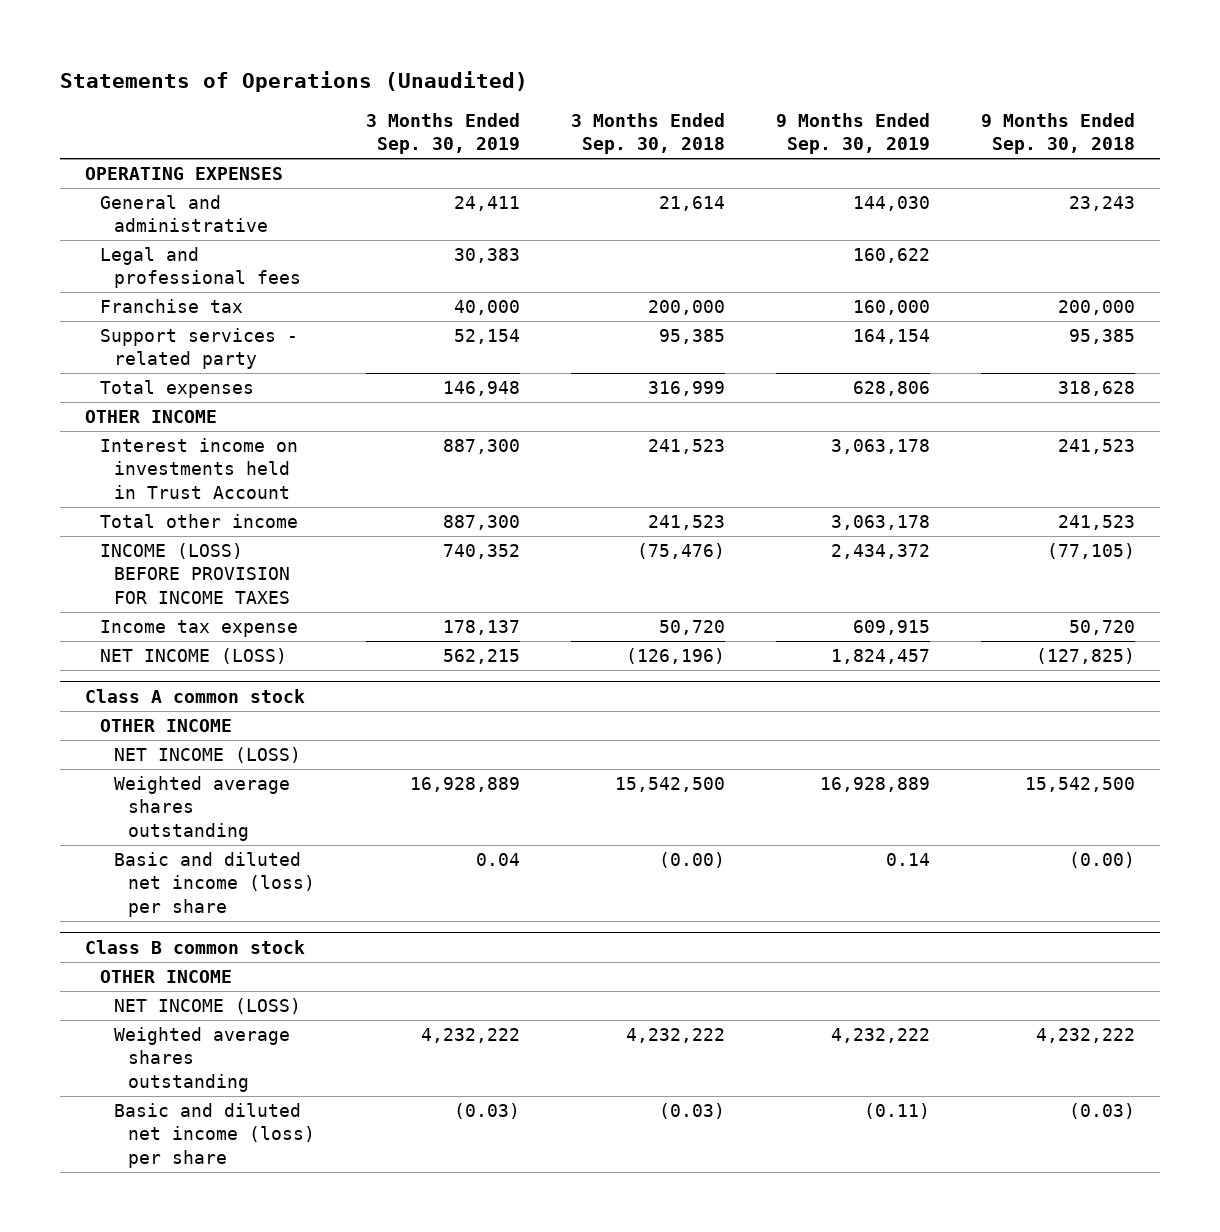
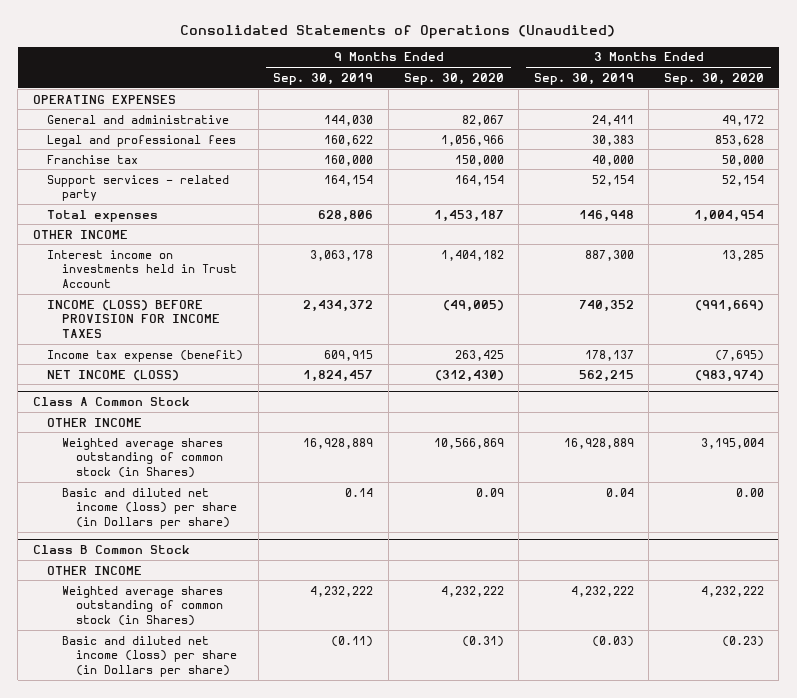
[59,70,528,92] Statements of Operations (Unaudited) -> [180,25,616,40] Consolidated Statements of Operations (Unaudited)
[570,113,725,155] 3 Months Ended Sep. 30, 2018 -> none
[980,113,1135,155] 9 Months Ended Sep. 30, 2018 -> none
none -> [403,72,504,85] Sep. 30, 2020
none -> [663,72,764,85] Sep. 30, 2020
[99,514,298,529] Total other income -> none
[99,620,298,638] Income tax expense -> [47,349,244,362] Income tax expense (benefit)
[85,688,306,703] Class A common stock -> [32,396,190,406] Class A Common Stock
[113,747,301,764] NET INCOME (LOSS) -> none
[113,776,290,841] Weighted average shares outstanding -> [61,437,224,479] Weighted average shares outstanding of common stock (in Shares)
[113,852,316,917] Basic and diluted net income (loss) per share -> [61,487,238,530] Basic and diluted net income (loss) per share (in Dollars per share)
[85,939,306,954] Class B common stock -> [32,544,190,554] Class B Common Stock
[113,998,301,1015] NET INCOME (LOSS) -> none
[113,1027,290,1092] Weighted average shares outstanding -> [61,585,224,627] Weighted average shares outstanding of common stock (in Shares)
[113,1103,316,1168] Basic and diluted net income (loss) per share -> [61,635,238,678] Basic and diluted net income (loss) per share (in Dollars per share)

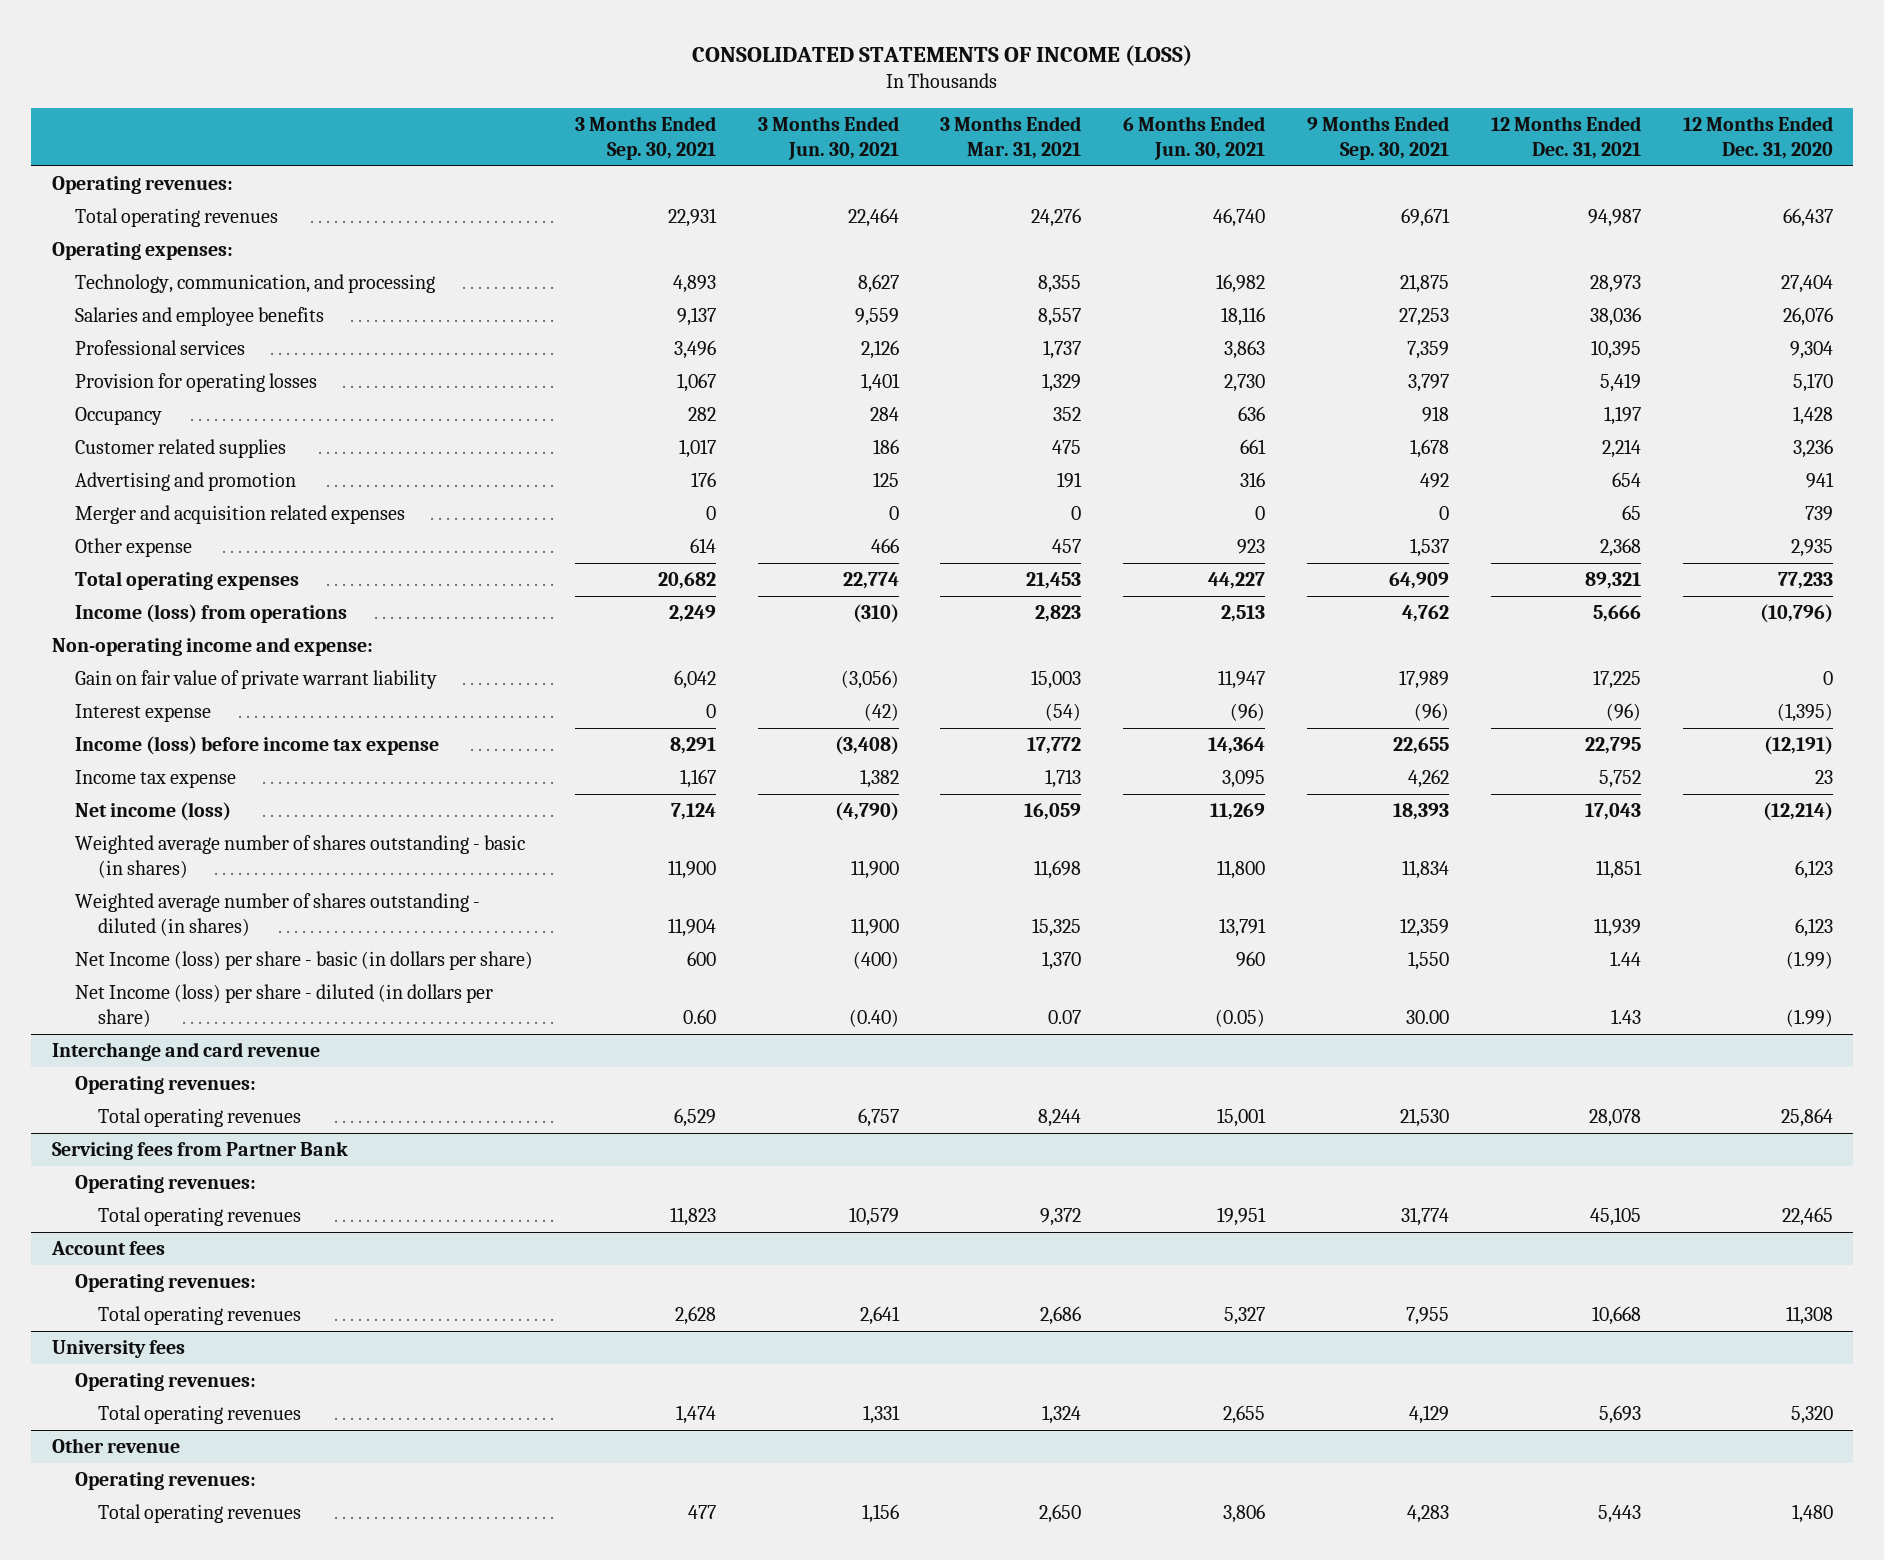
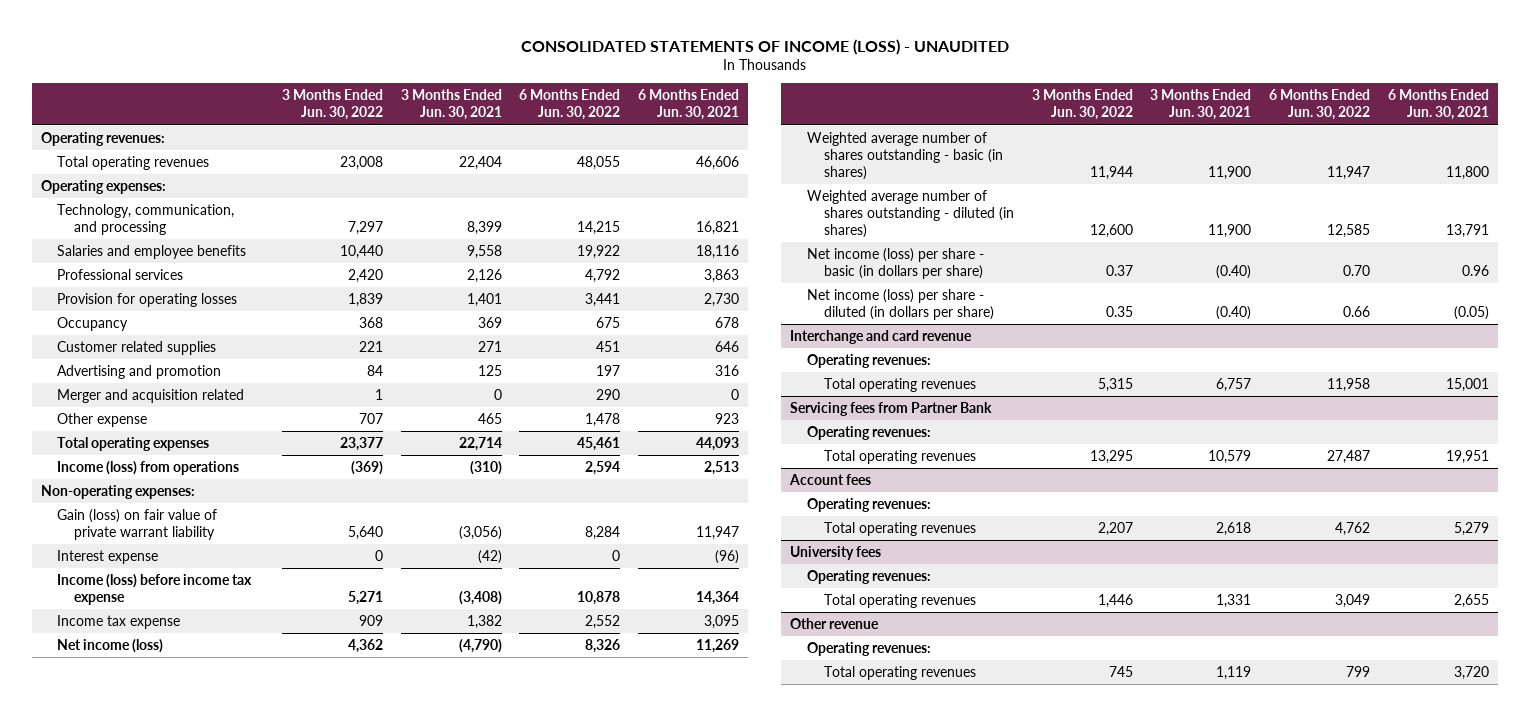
[692,44,1193,66] CONSOLIDATED STATEMENTS OF INCOME (LOSS) -> [520,39,1009,56] CONSOLIDATED STATEMENTS OF INCOME (LOSS) - UNAUDITED
[574,116,716,161] 3 Months Ended Sep. 30, 2021 -> none
[940,116,1082,160] 3 Months Ended Mar. 31, 2021 -> none
[1306,116,1449,161] 9 Months Ended Sep. 30, 2021 -> none
[1490,116,1641,160] 12 Months Ended Dec. 31, 2021 -> none
[1682,116,1833,160] 12 Months Ended Dec. 31, 2020 -> none
none -> [281,89,383,121] 3 Months Ended Jun. 30, 2022
none -> [519,89,621,121] 6 Months Ended Jun. 30, 2022
[847,208,899,228] 22,464 -> [458,155,502,170] 22,404
[1213,208,1266,228] 46,740 -> [696,155,740,170] 46,606
[857,274,899,294] 8,627 -> [466,220,502,235] 8,399
[1216,274,1266,294] 16,982 -> [696,220,740,235] 16,821
[854,308,899,327] 9,559 -> [466,244,502,259] 9,558
[869,407,899,422] 284 -> [477,316,502,328] 369
[1238,406,1266,422] 636 -> [715,316,740,328] 678
[872,439,899,455] 186 -> [477,340,502,352] 271
[1240,439,1267,455] 661 -> [715,340,740,352] 646
[74,505,405,525] Merger and acquisition related expenses -> [57,388,245,403] Merger and acquisition related
[870,538,899,554] 466 -> [477,412,502,424] 465
[842,572,899,590] 22,774 -> [458,436,502,451] 22,714
[1208,572,1266,590] 44,227 -> [696,436,740,451] 44,093
[51,637,373,657] Non-operating income and expense: -> [40,484,195,499] Non-operating expenses:
[74,670,437,690] Gain on fair value of private warrant liability -> [57,508,218,540] Gain (loss) on fair value of private warrant liability
[74,951,533,971] Net Income (loss) per share - basic (in dollars per share) -> [806,247,984,279] Net income (loss) per share - basic (in dollars per share)
[852,951,899,970] (400) -> [1216,264,1252,279] (0.40)
[1236,951,1266,968] 960 -> [1461,264,1489,276] 0.96
[74,984,493,1027] Net Income (loss) per share - diluted (in dollars per share) -> [806,288,994,320] Net income (loss) per share - diluted (in dollars per share)
[859,1306,900,1326] 2,641 -> [1216,521,1252,536] 2,618
[1224,1307,1266,1326] 5,327 -> [1453,521,1489,536] 5,279
[861,1504,899,1524] 1,156 -> [1216,665,1252,680] 1,119
[1223,1504,1266,1524] 3,806 -> [1453,665,1489,680] 3,720

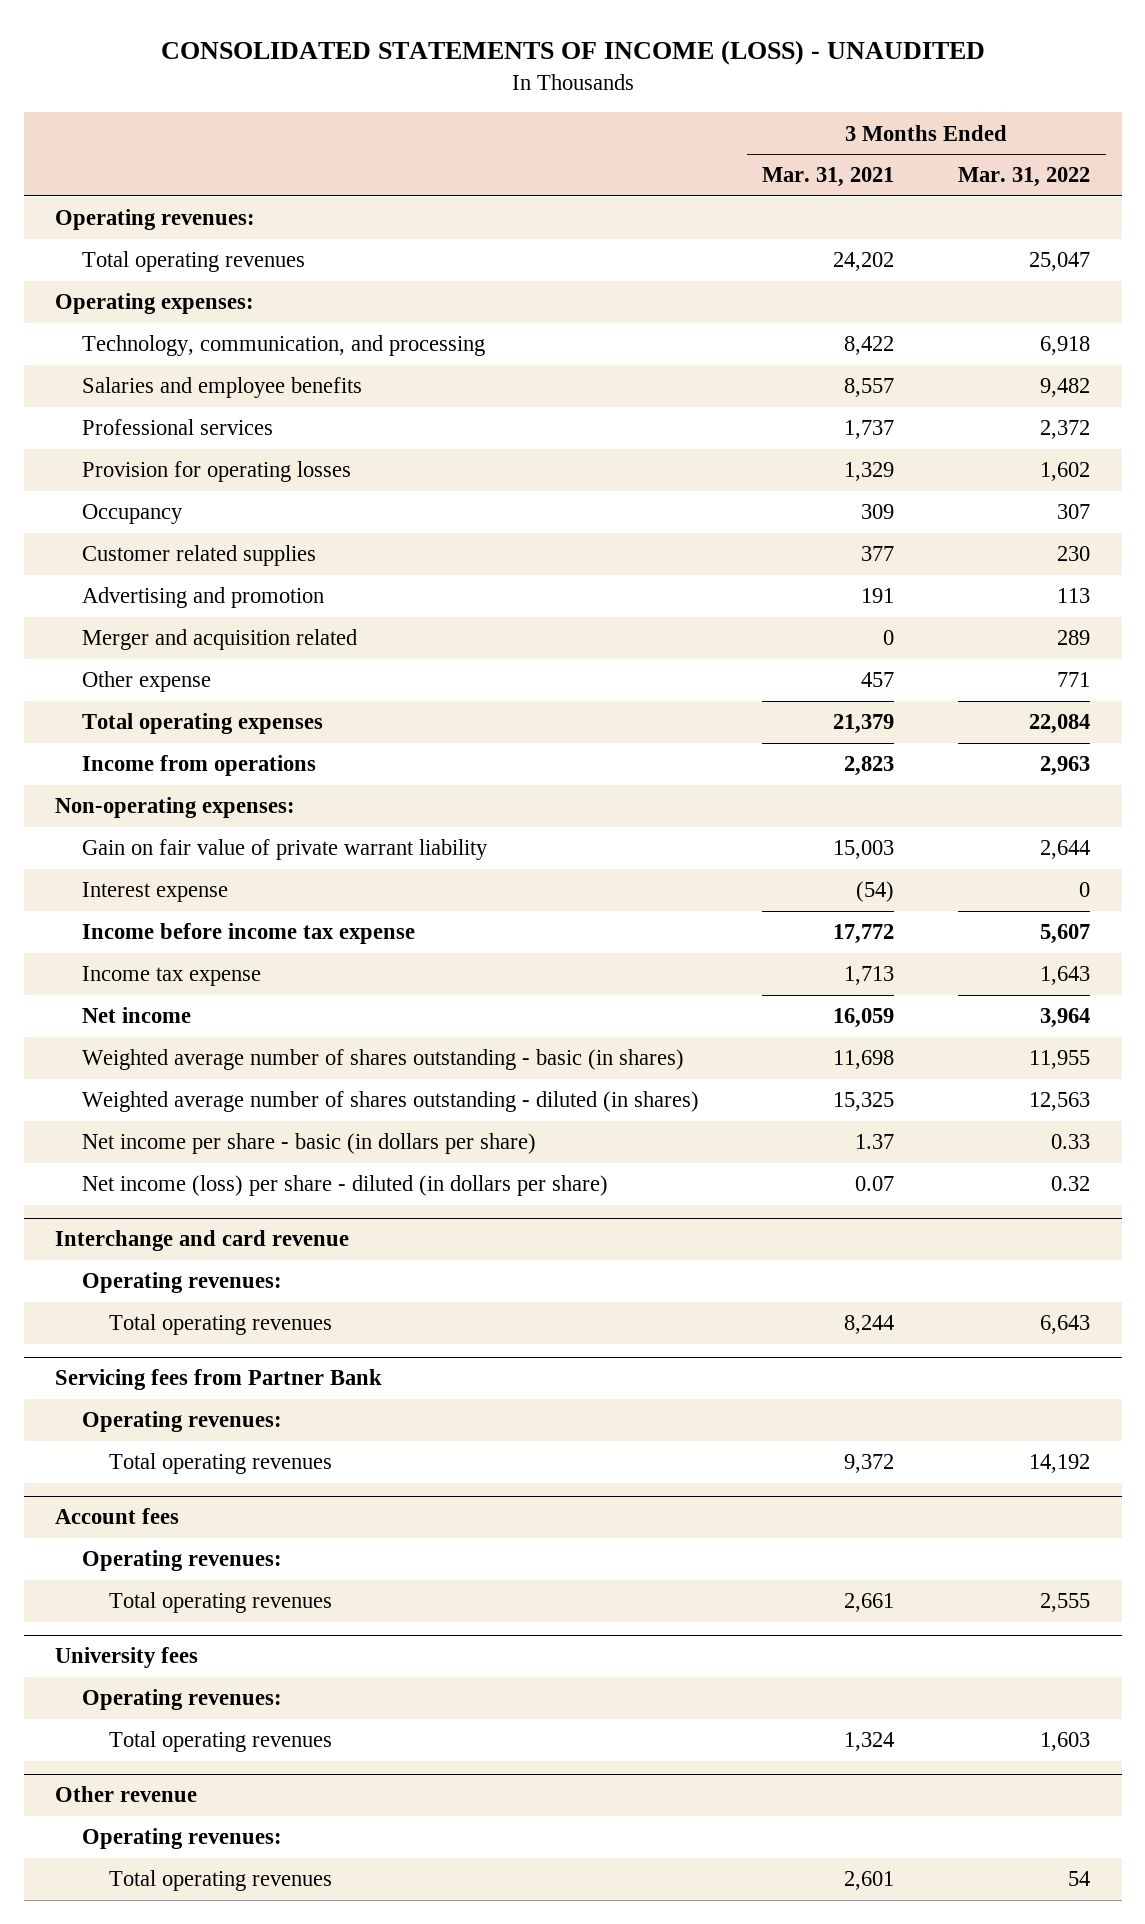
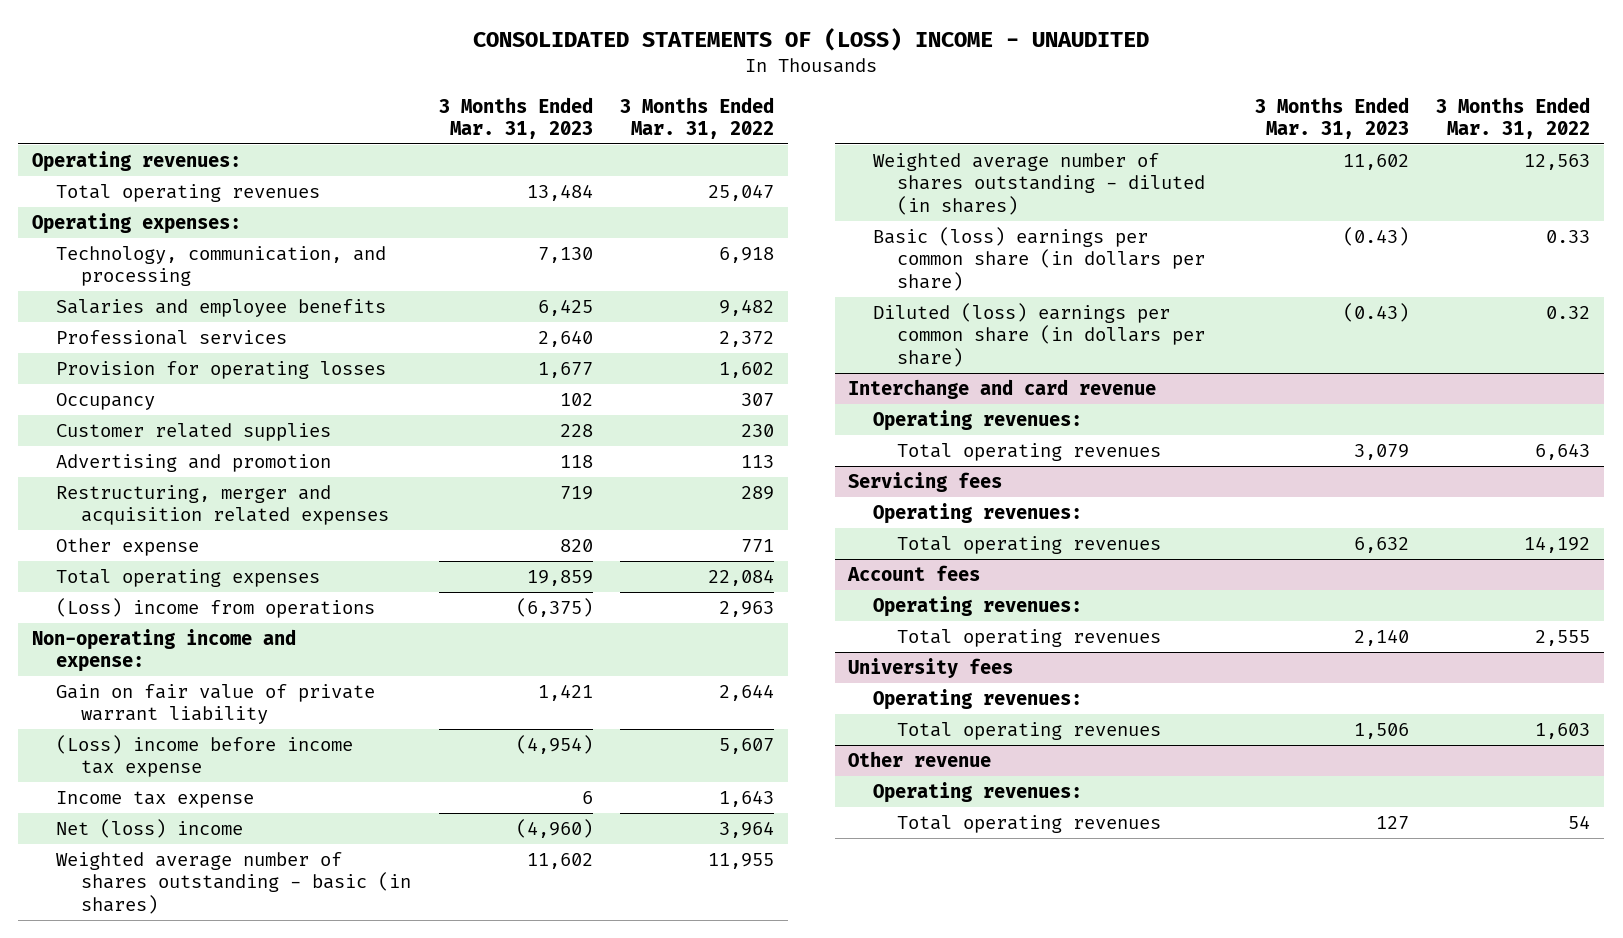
[160,39,985,65] CONSOLIDATED STATEMENTS OF INCOME (LOSS) - UNAUDITED -> [473,28,1150,52] CONSOLIDATED STATEMENTS OF (LOSS) INCOME - UNAUDITED
[762,167,895,188] Mar. 31, 2021 -> none
none -> [438,96,593,140] 3 Months Ended Mar. 31, 2023
[82,629,358,651] Merger and acquisition related -> [56,484,389,526] Restructuring, merger and acquisition related expenses
[82,755,317,777] Income from operations -> [56,597,376,618] (Loss) income from operations
[55,797,296,819] Non-operating expenses: -> [32,628,297,673] Non-operating income and expense:
[82,882,229,903] Interest expense -> none
[82,923,416,945] Income before income tax expense -> [56,734,354,778] (Loss) income before income tax expense
[82,1007,192,1024] Net income -> [56,818,244,838] Net (loss) income
[82,1133,537,1155] Net income per share - basic (in dollars per share) -> [872,226,1206,291] Basic (loss) earnings per common share (in dollars per share)
[82,1175,609,1197] Net income (loss) per share - diluted (in dollars per share) -> [872,302,1206,367] Diluted (loss) earnings per common share (in dollars per share)
[55,1369,383,1391] Servicing fees from Partner Bank -> [848,471,1003,492] Servicing fees

